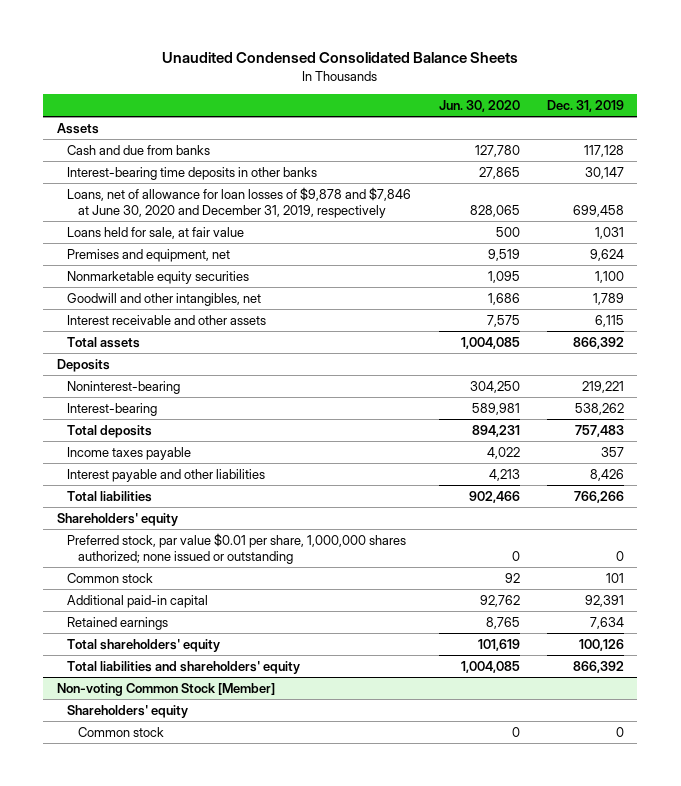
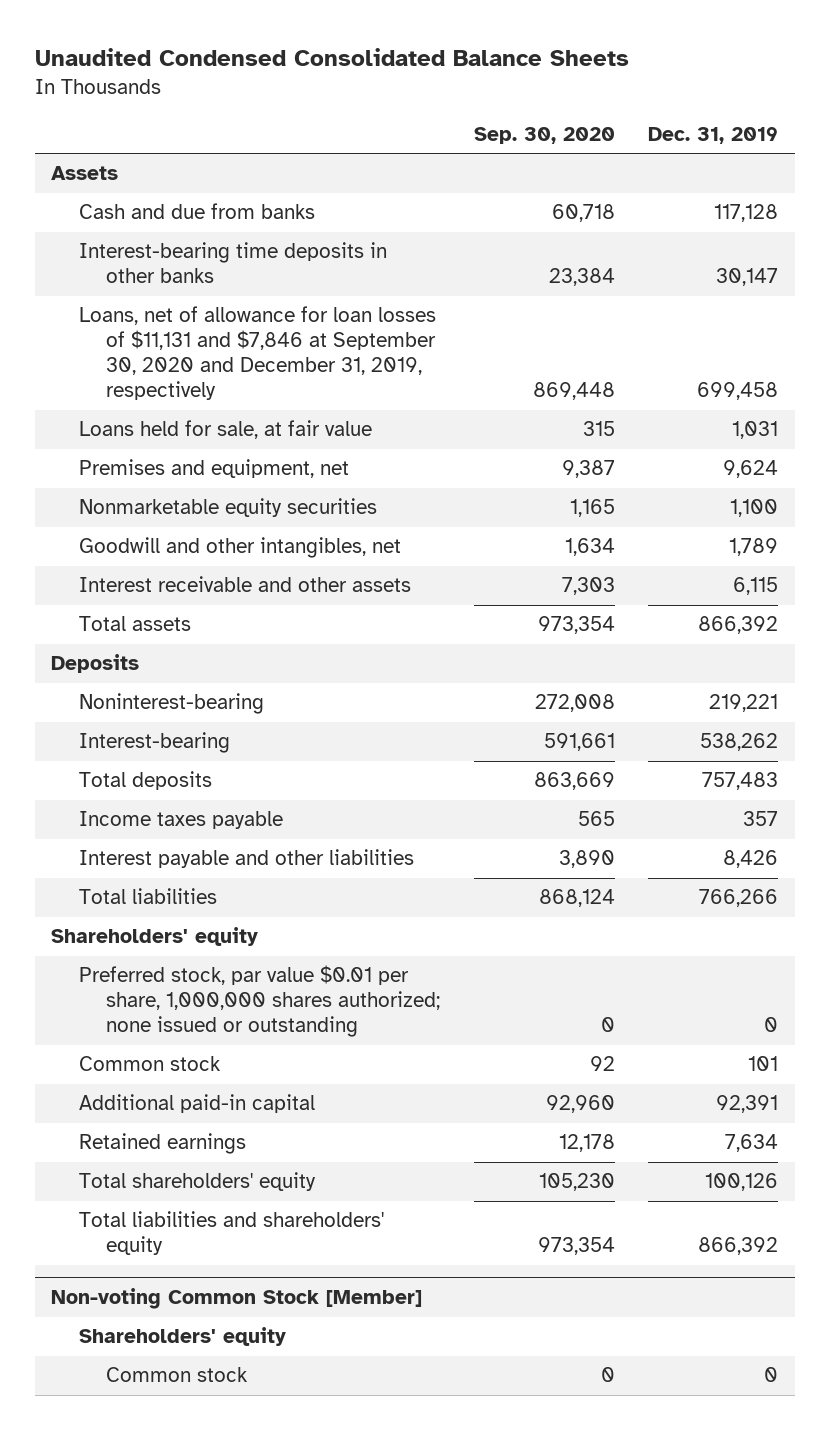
[438,99,520,112] Jun. 30, 2020 -> none
none -> [473,126,615,144] Sep. 30, 2020
[67,186,412,218] Loans, net of allowance for loan losses of $9,878 and $7,846 at June 30, 2020 and December 31, 2019, respectively -> [78,306,437,401] Loans, net of allowance for loan losses of $11,131 and $7,846 at September 30, 2020 and December 31, 2019, respectively

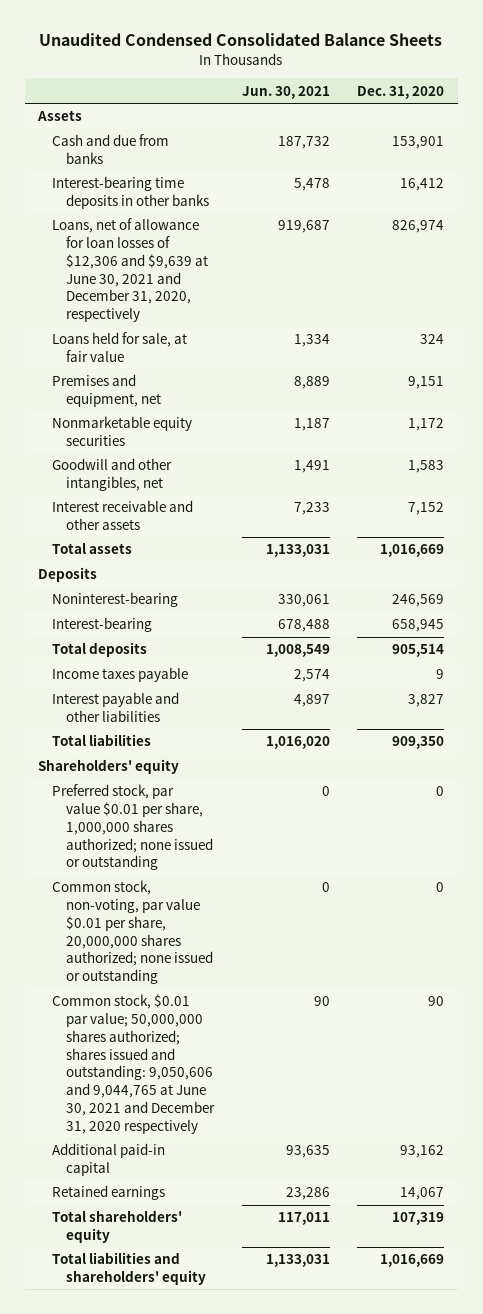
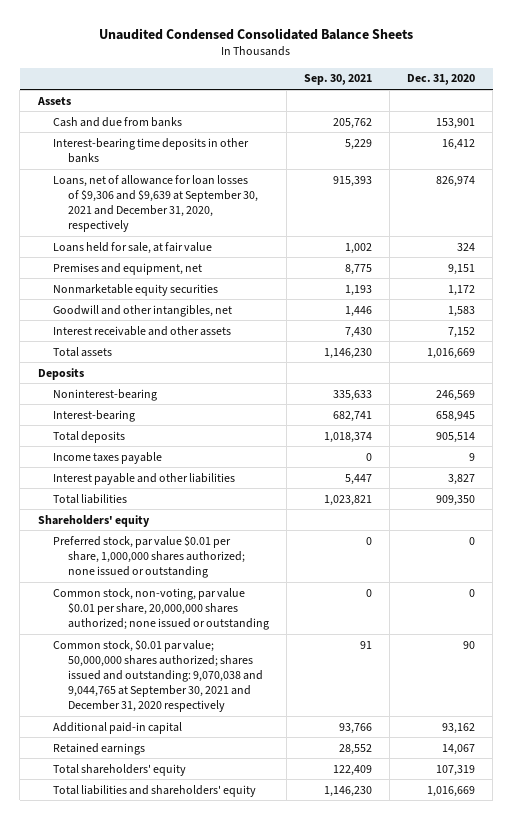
[241,85,330,99] Jun. 30, 2021 -> none
none -> [303,74,372,86] Sep. 30, 2021
[52,218,209,323] Loans, net of allowance for loan losses of $12,306 and $9,639 at June 30, 2021 and December 31, 2020, respectively -> [52,174,258,233] Loans, net of allowance for loan losses of $9,306 and $9,639 at September 30, 2021 and December 31, 2020, respectively
[52,994,216,1134] Common stock, $0.01 par value; 50,000,000 shares authorized; shares issued and outstanding: 9,050,606 and 9,044,765 at June 30, 2021 and December 31, 2020 respectively -> [52,639,263,713] Common stock, $0.01 par value; 50,000,000 shares authorized; shares issued and outstanding: 9,070,038 and 9,044,765 at September 30, 2021 and December 31, 2020 respectively

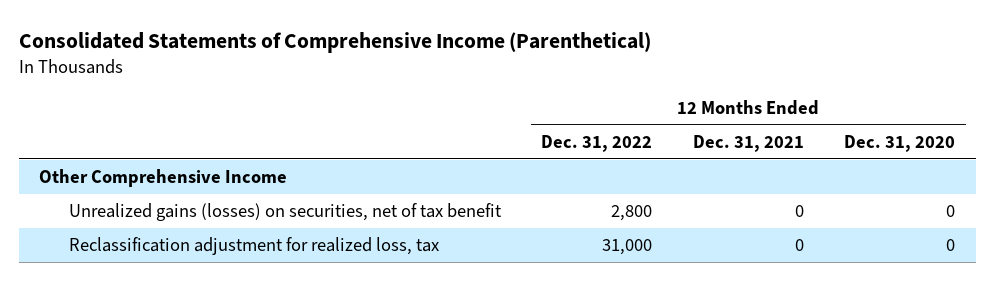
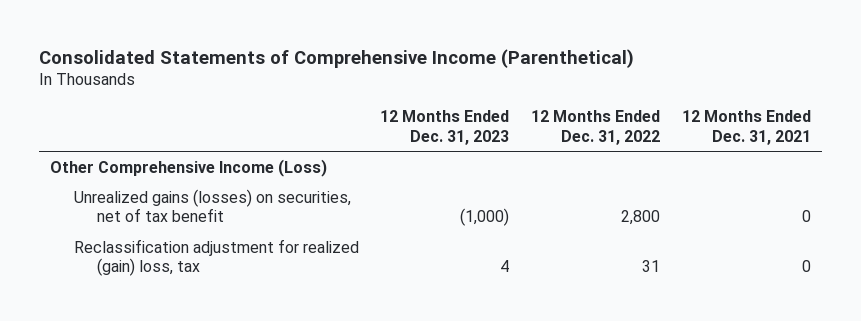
[844,134,956,152] Dec. 31, 2020 -> none
none -> [380,109,510,145] 12 Months Ended Dec. 31, 2023
[39,168,288,187] Other Comprehensive Income -> [49,158,327,177] Other Comprehensive Income (Loss)
[68,236,439,255] Reclassification adjustment for realized loss, tax -> [73,238,359,277] Reclassification adjustment for realized (gain) loss, tax
[602,238,653,255] 31,000 -> [642,260,661,273] 31

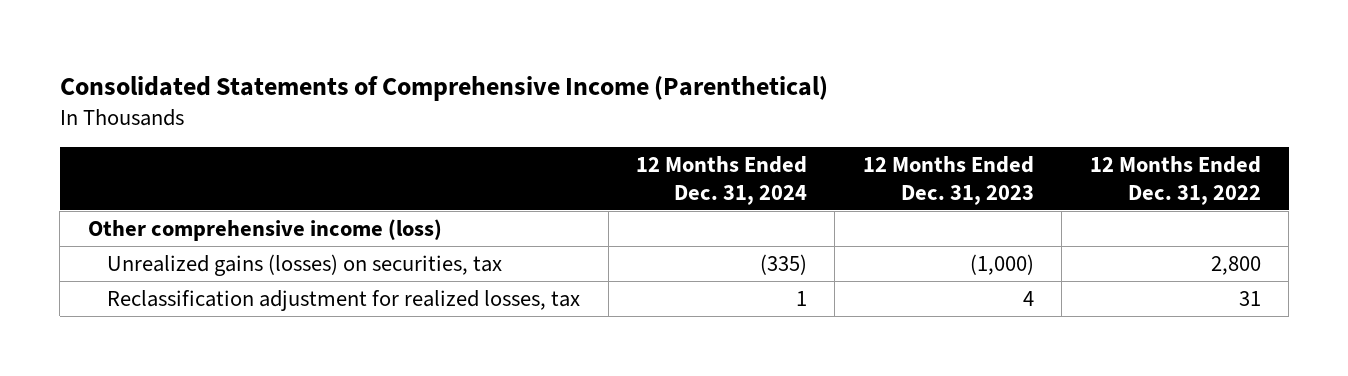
[681,109,811,145] 12 Months Ended Dec. 31, 2021 -> none
none -> [636,156,808,205] 12 Months Ended Dec. 31, 2024
[49,158,327,177] Other Comprehensive Income (Loss) -> [87,218,442,241] Other comprehensive income (loss)
[73,188,351,223] Unrealized gains (losses) on securities, net of tax benefit -> [107,253,503,276] Unrealized gains (losses) on securities, tax
[73,238,359,277] Reclassification adjustment for realized (gain) loss, tax -> [107,289,581,311] Reclassification adjustment for realized losses, tax

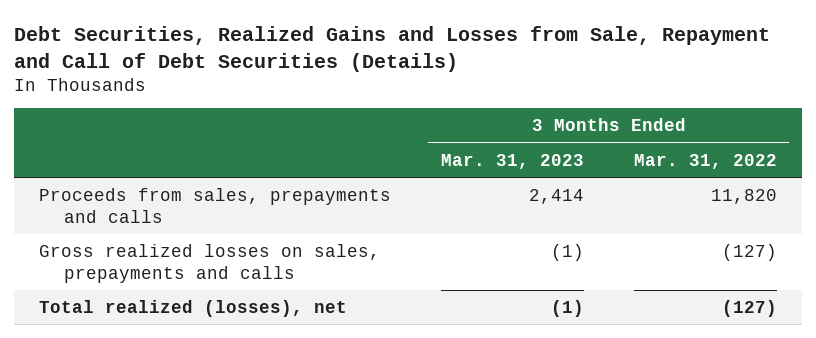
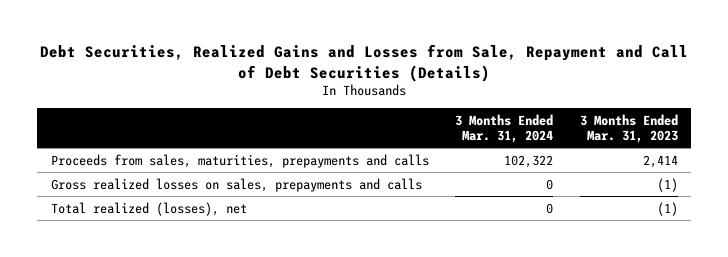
[633,153,777,169] Mar. 31, 2022 -> none
none -> [455,113,554,143] 3 Months Ended Mar. 31, 2024
[38,187,391,223] Proceeds from sales, prepayments and calls -> [50,153,429,168] Proceeds from sales, maturities, prepayments and calls

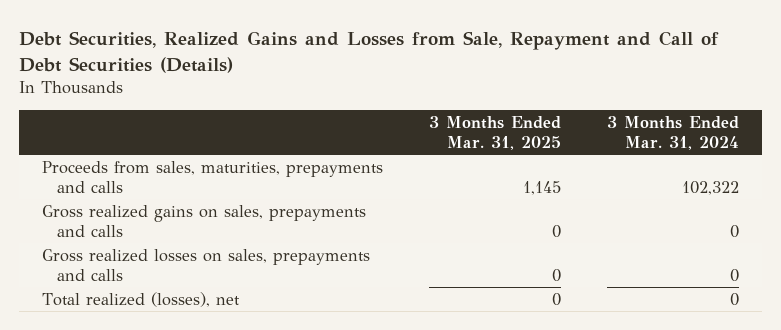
[579,113,678,143] 3 Months Ended Mar. 31, 2023 -> none
none -> [429,115,562,150] 3 Months Ended Mar. 31, 2025
none -> [41,204,366,237] Gross realized gains on sales, prepayments and calls

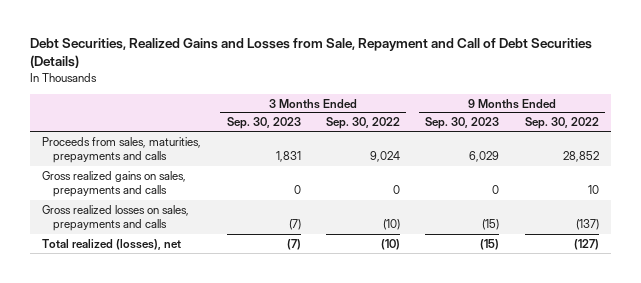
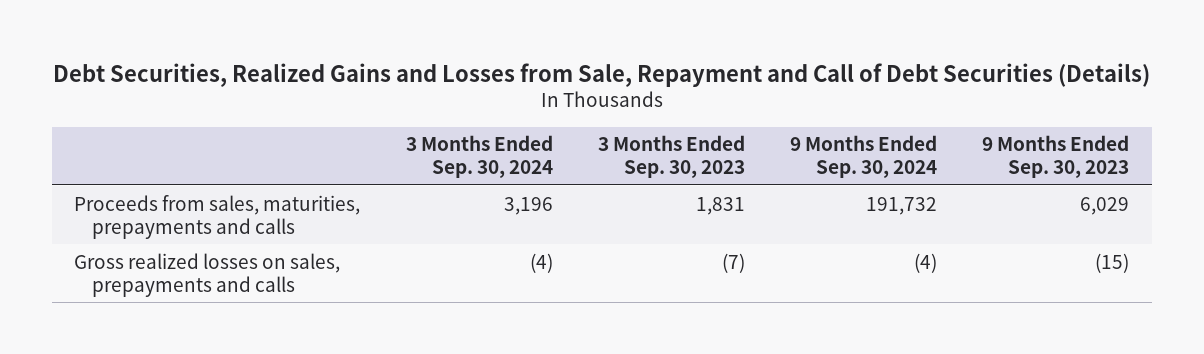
[326,117,401,130] Sep. 30, 2022 -> none
[524,117,599,130] Sep. 30, 2022 -> none
none -> [405,135,553,179] 3 Months Ended Sep. 30, 2024
none -> [790,135,938,179] 9 Months Ended Sep. 30, 2024
[42,170,187,198] Gross realized gains on sales, prepayments and calls -> none
[42,238,182,250] Total realized (losses), net -> none

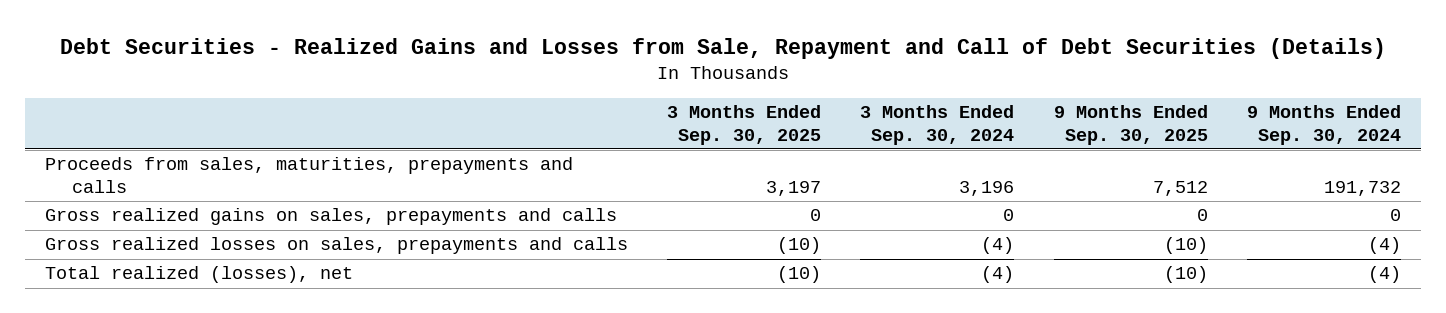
[52,62,1150,87] Debt Securities, Realized Gains and Losses from Sale, Repayment and Call of Debt Securities (Details) -> [59,38,1386,60] Debt Securities - Realized Gains and Losses from Sale, Repayment and Call of Debt Securities (Details)
[597,135,745,179] 3 Months Ended Sep. 30, 2023 -> none
[982,135,1130,179] 9 Months Ended Sep. 30, 2023 -> none
none -> [667,105,822,145] 3 Months Ended Sep. 30, 2025
none -> [1053,105,1208,145] 9 Months Ended Sep. 30, 2025
none -> [44,208,617,226] Gross realized gains on sales, prepayments and calls
none -> [44,266,353,284] Total realized (losses), net

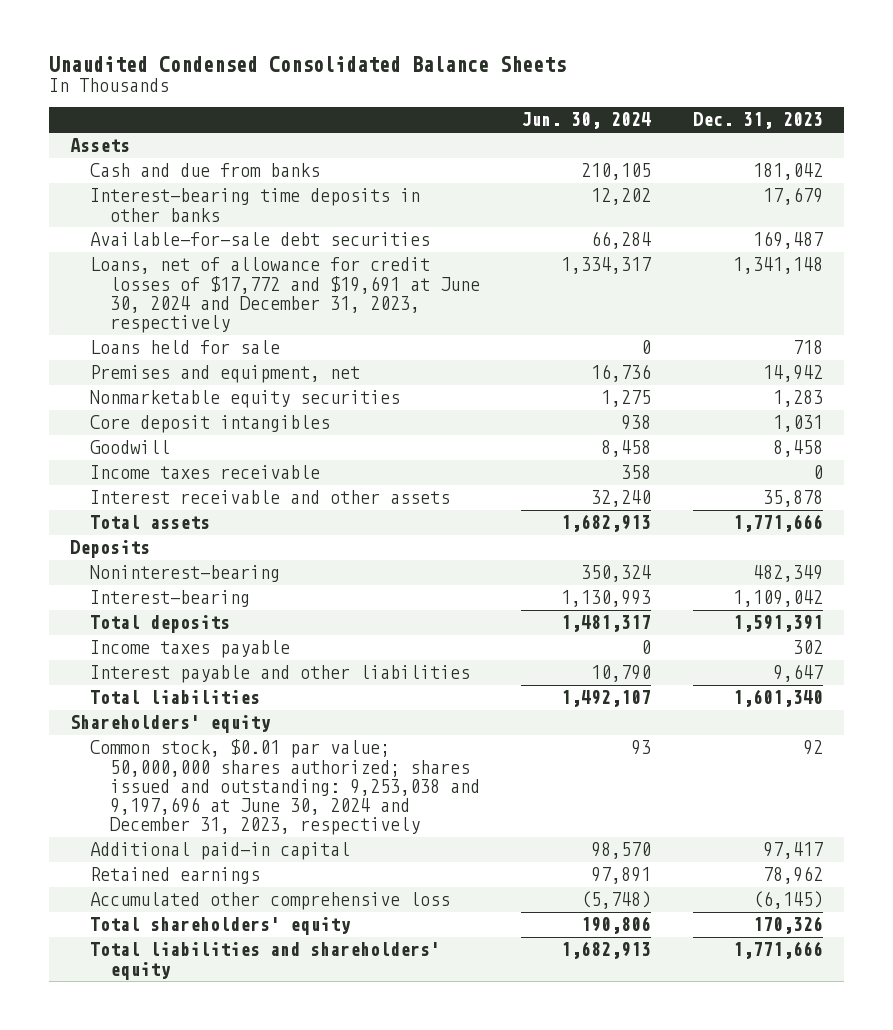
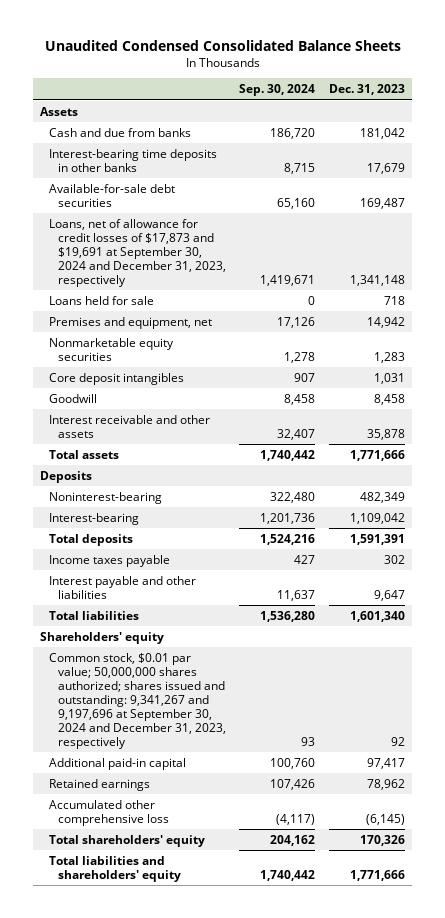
[521,112,652,130] Jun. 30, 2024 -> none
none -> [239,84,316,97] Sep. 30, 2024
[89,257,480,334] Loans, net of allowance for credit losses of $17,772 and $19,691 at June 30, 2024 and December 31, 2023, respectively -> [48,218,226,287] Loans, net of allowance for credit losses of $17,873 and $19,691 at September 30, 2024 and December 31, 2023, respectively
[89,465,320,480] Income taxes receivable -> none
[89,739,480,836] Common stock, $0.01 par value; 50,000,000 shares authorized; shares issued and outstanding: 9,253,038 and 9,197,696 at June 30, 2024 and December 31, 2023, respectively -> [48,652,226,749] Common stock, $0.01 par value; 50,000,000 shares authorized; shares issued and outstanding: 9,341,267 and 9,197,696 at September 30, 2024 and December 31, 2023, respectively

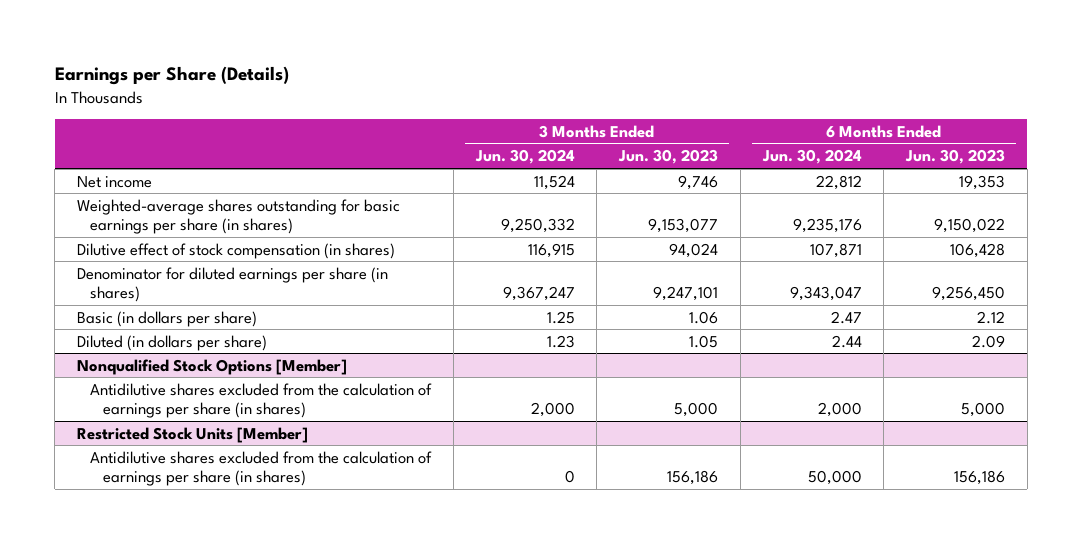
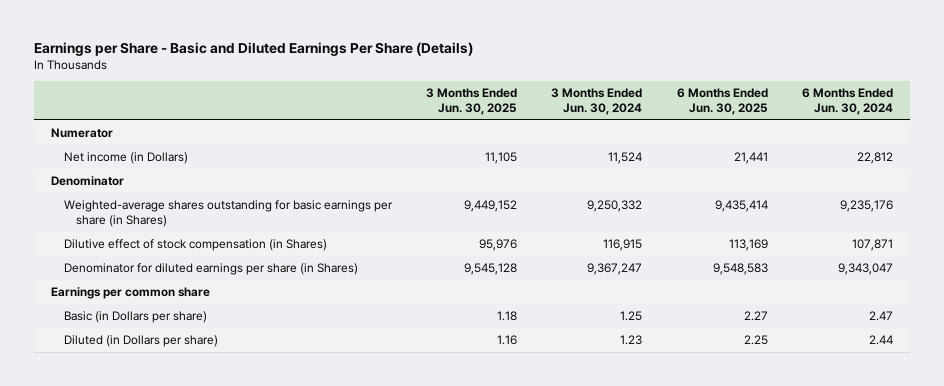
[54,66,289,86] Earnings per Share (Details) -> [34,41,474,56] Earnings per Share - Basic and Diluted Earnings Per Share (Details)
[618,149,719,165] Jun. 30, 2023 -> none
[905,149,1006,165] Jun. 30, 2023 -> none
none -> [425,88,517,115] 3 Months Ended Jun. 30, 2025
none -> [676,88,768,115] 6 Months Ended Jun. 30, 2025
[77,358,348,375] Nonqualified Stock Options [Member] -> none
[90,382,433,419] Antidilutive shares excluded from the calculation of earnings per share (in shares) -> none
[77,426,309,443] Restricted Stock Units [Member] -> none
[90,450,433,487] Antidilutive shares excluded from the calculation of earnings per share (in shares) -> none
none -> [51,128,114,139] Numerator
[77,175,153,188] Net income -> [63,152,188,165] Net income (in Dollars)
none -> [51,176,125,187] Denominator
[77,198,401,235] Weighted-average shares outstanding for basic earnings per share (in shares) -> [63,200,393,227] Weighted-average shares outstanding for basic earnings per share (in Shares)
[77,242,396,259] Dilutive effect of stock compensation (in shares) -> [63,239,327,252] Dilutive effect of stock compensation (in Shares)
[77,266,389,303] Denominator for diluted earnings per share (in shares) -> [63,263,358,276] Denominator for diluted earnings per share (in Shares)
none -> [51,287,211,300] Earnings per common share
[77,310,258,327] Basic (in dollars per share) -> [63,311,207,324] Basic (in Dollars per share)
[77,334,268,351] Diluted (in dollars per share) -> [63,335,218,348] Diluted (in Dollars per share)

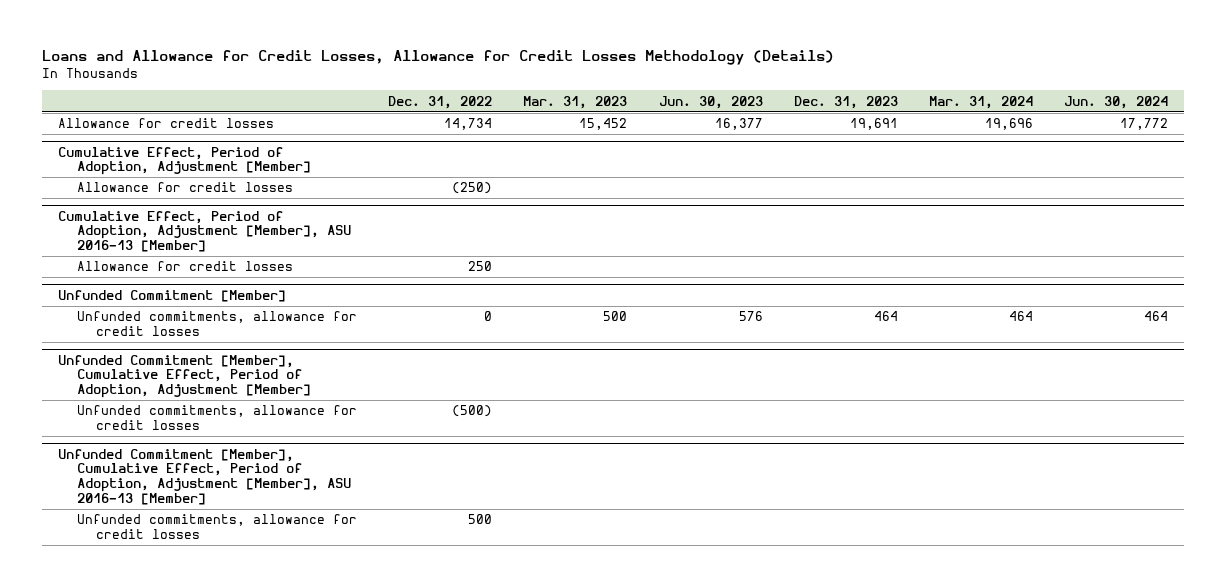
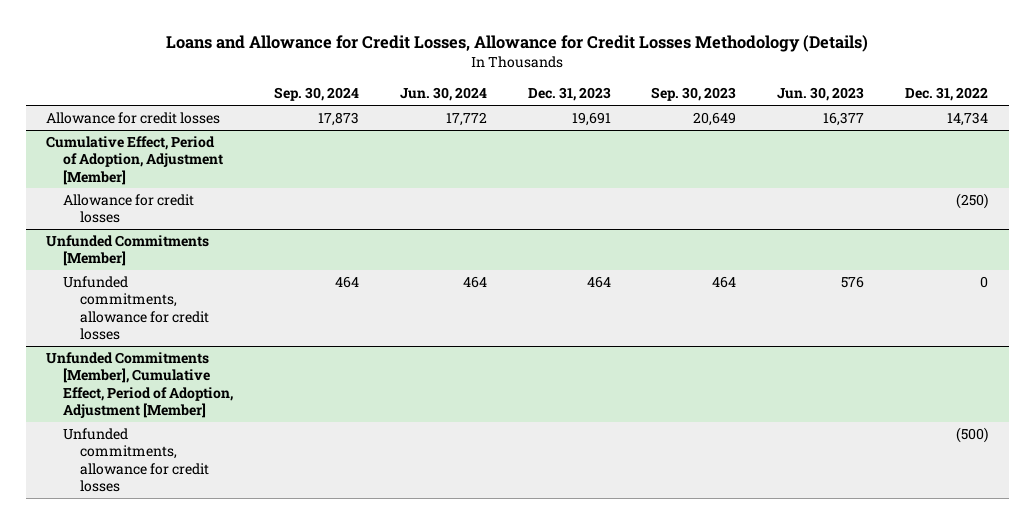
[523,95,628,109] Mar. 31, 2023 -> none
[928,95,1033,109] Mar. 31, 2024 -> none
none -> [273,87,359,102] Sep. 30, 2024
none -> [651,87,737,102] Sep. 30, 2023
[57,210,351,253] Cumulative Effect, Period of Adoption, Adjustment [Member], ASU 2016-13 [Member] -> none
[76,261,293,272] Allowance for credit losses -> none
[57,289,286,302] Unfunded Commitment [Member] -> [46,235,210,267] Unfunded Commitments [Member]
[57,354,311,399] Unfunded Commitment [Member], Cumulative Effect, Period of Adoption, Adjustment [Member] -> [46,352,234,419] Unfunded Commitments [Member], Cumulative Effect, Period of Adoption, Adjustment [Member]
[57,448,351,505] Unfunded Commitment [Member], Cumulative Effect, Period of Adoption, Adjustment [Member], ASU 2016-13 [Member] -> none
[76,514,357,540] Unfunded commitments, allowance for credit losses -> none

